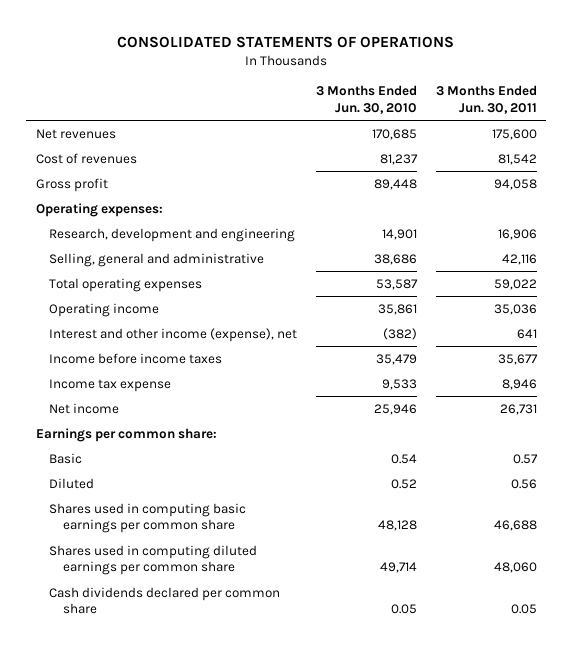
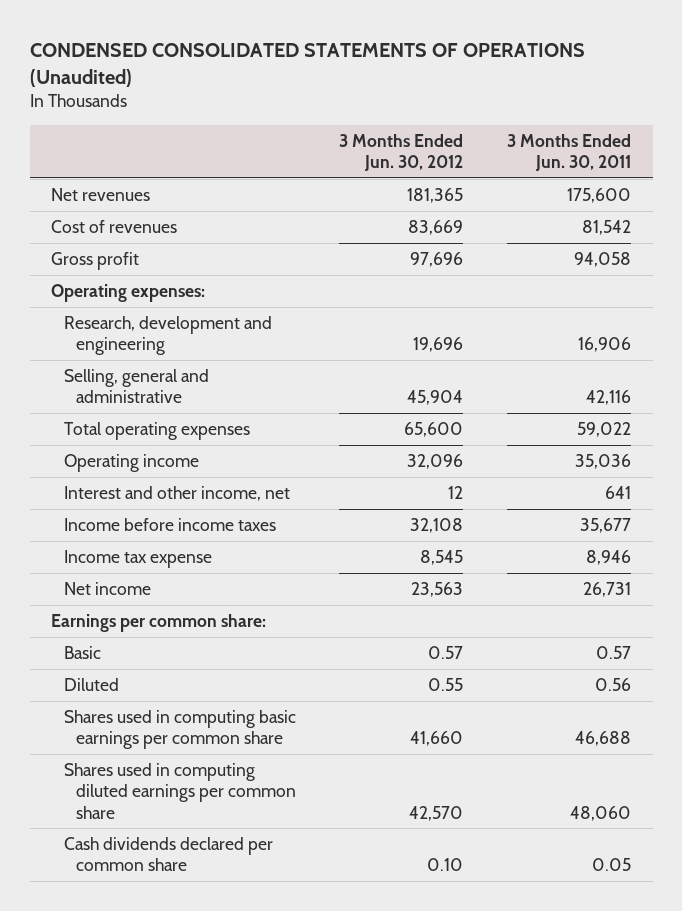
[117,35,455,48] CONSOLIDATED STATEMENTS OF OPERATIONS -> [29,42,585,87] CONDENSED CONSOLIDATED STATEMENTS OF OPERATIONS (Unaudited)
[316,85,418,114] 3 Months Ended Jun. 30, 2010 -> none
none -> [339,133,464,172] 3 Months Ended Jun. 30, 2012
[49,327,298,342] Interest and other income (expense), net -> [63,485,290,501] Interest and other income, net

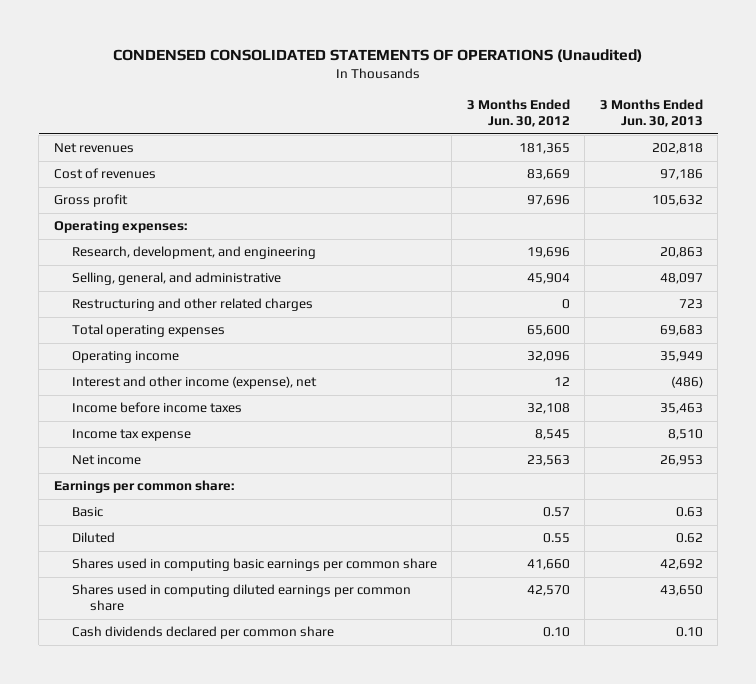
[506,133,631,172] 3 Months Ended Jun. 30, 2011 -> none
none -> [599,99,703,128] 3 Months Ended Jun. 30, 2013
[63,315,272,356] Research, development and engineering -> [71,246,316,260] Research, development, and engineering
[63,368,209,404] Selling, general and administrative -> [71,272,281,286] Selling, general, and administrative
none -> [71,298,313,312] Restructuring and other related charges
[63,485,290,501] Interest and other income, net -> [71,376,317,390] Interest and other income (expense), net

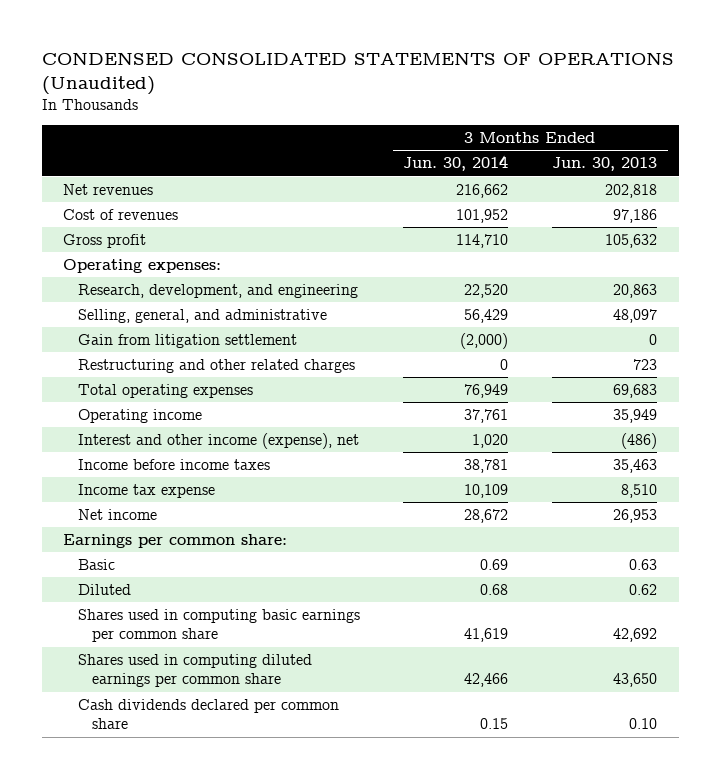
[466,99,570,128] 3 Months Ended Jun. 30, 2012 -> none
none -> [403,155,509,172] Jun. 30, 2014
none -> [77,333,297,348] Gain from litigation settlement

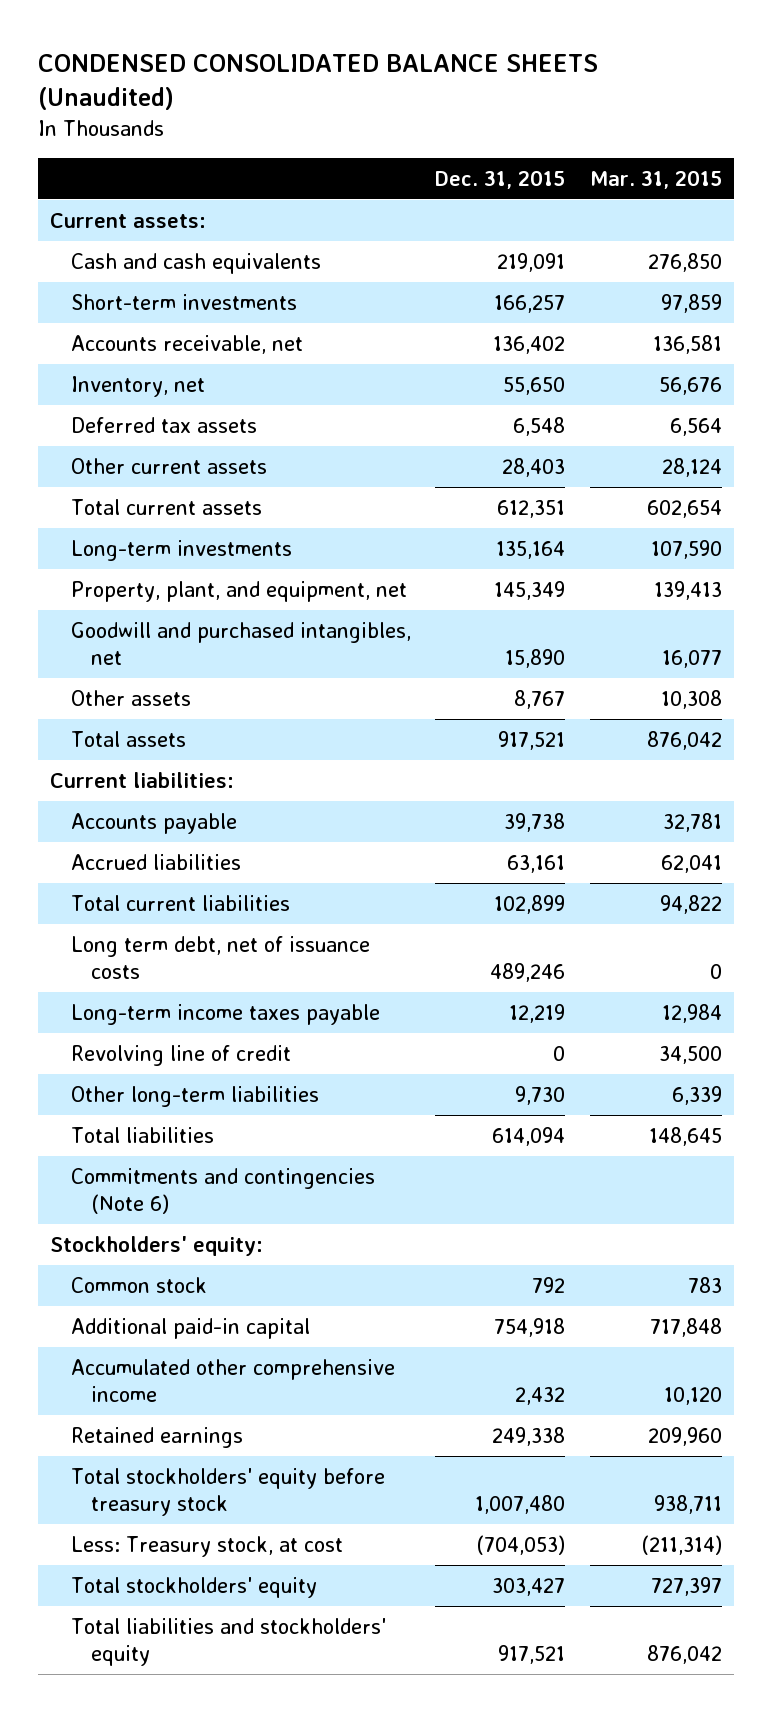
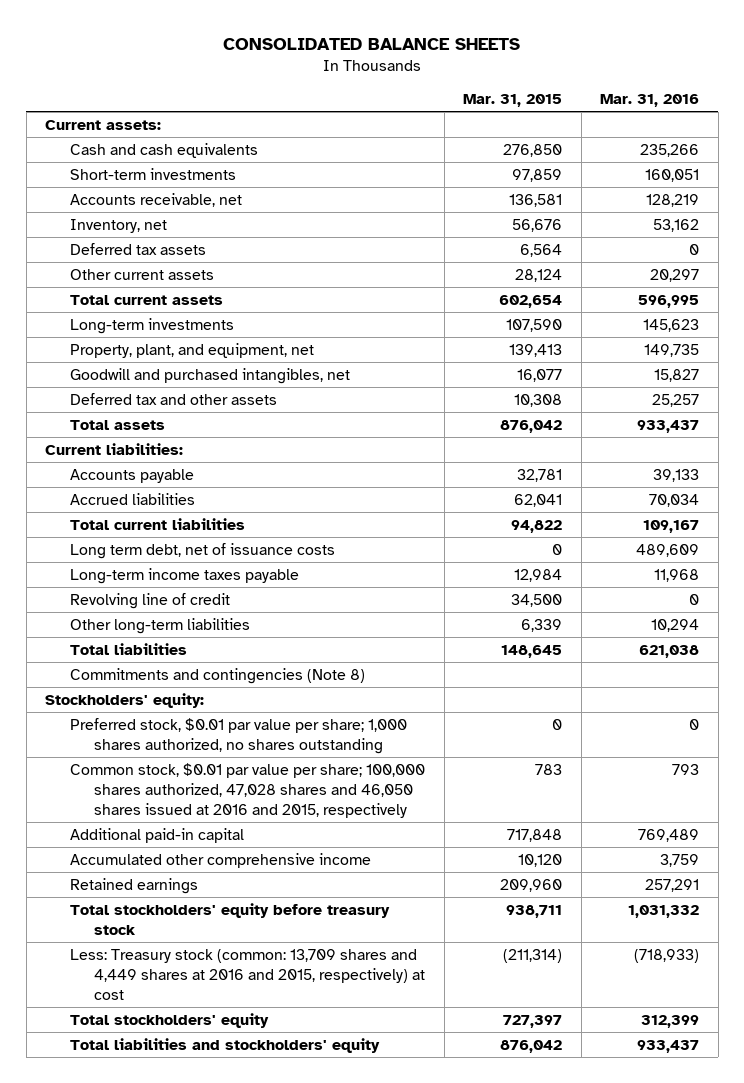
[37,54,598,111] CONDENSED CONSOLIDATED BALANCE SHEETS (Unaudited) -> [223,38,521,51] CONSOLIDATED BALANCE SHEETS
[435,169,566,189] Dec. 31, 2015 -> none
none -> [600,94,700,108] Mar. 31, 2016
[70,689,191,706] Other assets -> [69,392,277,405] Deferred tax and other assets
[70,1167,375,1214] Commitments and contingencies (Note 6) -> [69,667,365,684] Commitments and contingencies (Note 8)
none -> [69,717,407,754] Preferred stock, $0.01 par value per share; 1,000 shares authorized, no shares outstanding
[70,1276,207,1293] Common stock -> [69,762,425,818] Common stock, $0.01 par value per share; 100,000 shares authorized, 47,028 shares and 46,050 shares issued at 2016 and 2015, respectively
[70,1535,343,1557] Less: Treasury stock, at cost -> [69,948,426,1000] Less: Treasury stock (common: 13,709 shares and 4,449 shares at 2016 and 2015, respectively) at cost

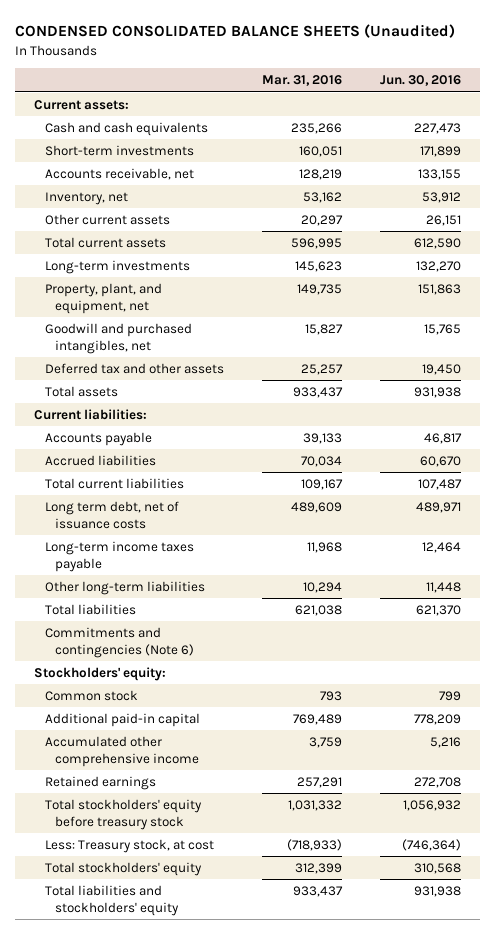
[223,38,521,51] CONSOLIDATED BALANCE SHEETS -> [15,24,456,39] CONDENSED CONSOLIDATED BALANCE SHEETS (Unaudited)
[463,94,563,108] Mar. 31, 2015 -> none
none -> [379,75,461,87] Jun. 30, 2016
[69,242,206,255] Deferred tax assets -> none
[69,592,230,609] Revolving line of credit -> none
[69,667,365,684] Commitments and contingencies (Note 8) -> [44,626,195,658] Commitments and contingencies (Note 6)
[69,717,407,754] Preferred stock, $0.01 par value per share; 1,000 shares authorized, no shares outstanding -> none
[69,762,425,818] Common stock, $0.01 par value per share; 100,000 shares authorized, 47,028 shares and 46,050 shares issued at 2016 and 2015, respectively -> [44,689,138,701] Common stock
[69,948,426,1000] Less: Treasury stock (common: 13,709 shares and 4,449 shares at 2016 and 2015, respectively) at cost -> [44,838,214,853] Less: Treasury stock, at cost

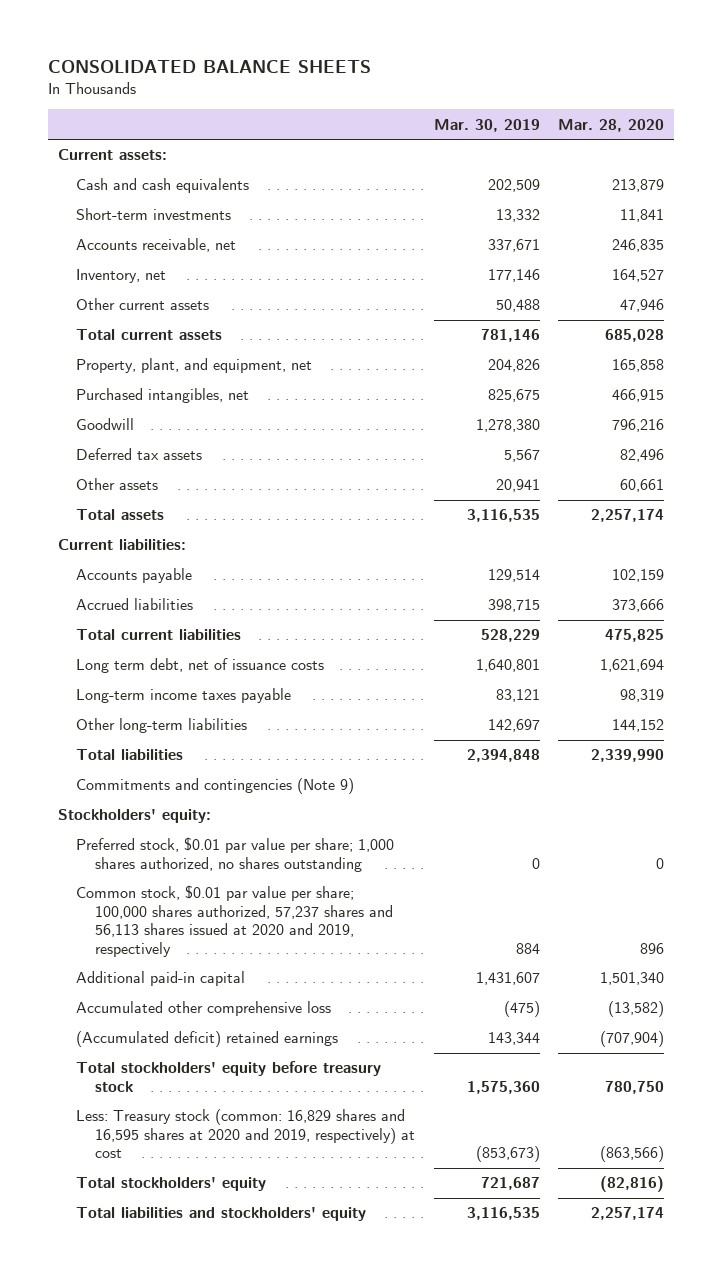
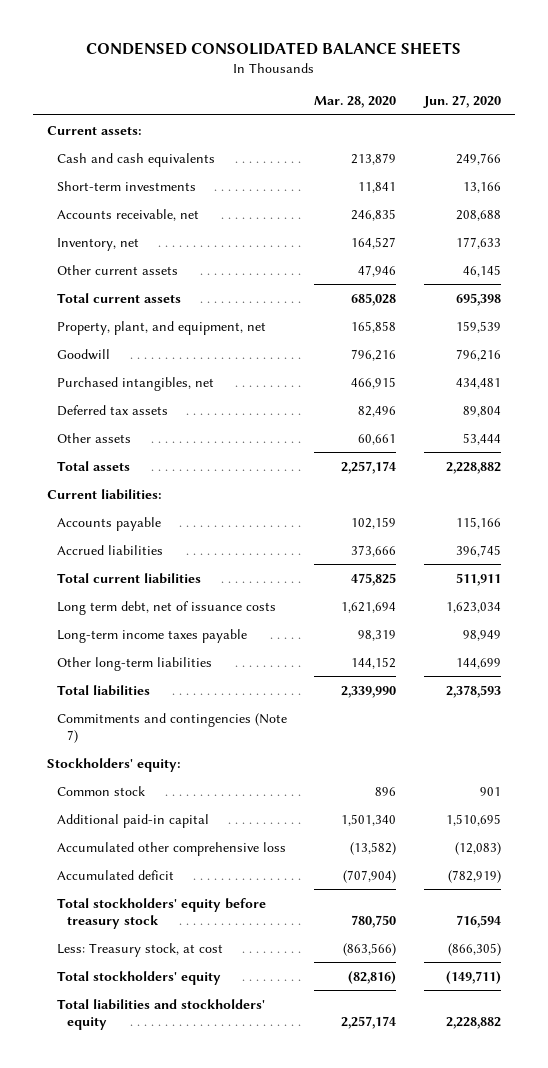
[48,59,372,73] CONSOLIDATED BALANCE SHEETS -> [85,42,461,56] CONDENSED CONSOLIDATED BALANCE SHEETS
[433,118,540,132] Mar. 30, 2019 -> none
none -> [423,95,502,109] Jun. 27, 2020
[76,388,250,404] Purchased intangibles, net -> [56,376,214,391] Purchased intangibles, net
[76,778,355,795] Commitments and contingencies (Note 9) -> [56,712,287,743] Commitments and contingencies (Note 7)
[76,837,395,872] Preferred stock, $0.01 par value per share; 1,000 shares authorized, no shares outstanding -> none
[76,885,394,957] Common stock, $0.01 par value per share; 100,000 shares authorized, 57,237 shares and 56,113 shares issued at 2020 and 2019, respectively -> [56,785,145,796] Common stock
[76,1031,339,1048] (Accumulated deficit) retained earnings -> [56,869,174,880] Accumulated deficit
[76,1109,416,1159] Less: Treasury stock (common: 16,829 shares and 16,595 shares at 2020 and 2019, respectively) at cost -> [56,942,223,957] Less: Treasury stock, at cost

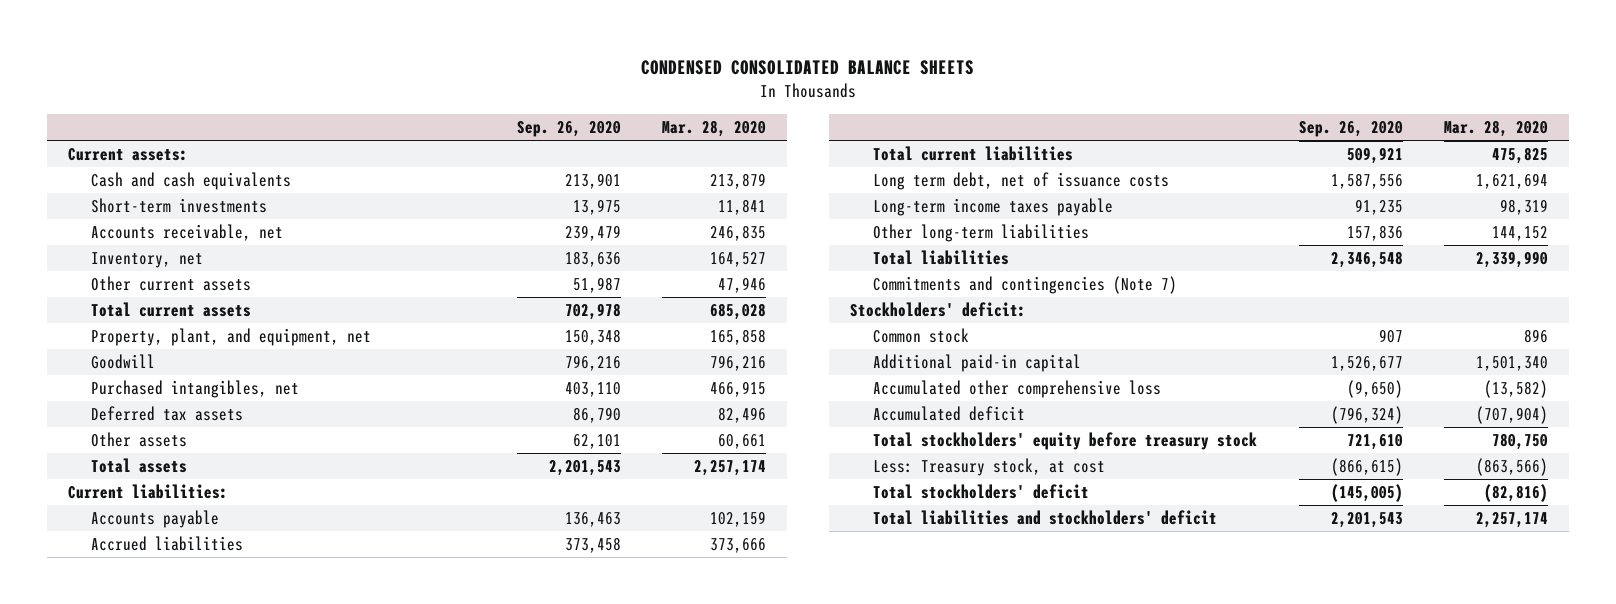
[423,95,502,109] Jun. 27, 2020 -> none
none -> [516,121,621,138] Sep. 26, 2020
[46,757,181,772] Stockholders' equity: -> [850,302,1027,318] Stockholders' deficit:
[56,970,221,985] Total stockholders' equity -> [873,484,1090,500] Total stockholders' deficit
[56,998,265,1030] Total liabilities and stockholders' equity -> [873,510,1218,526] Total liabilities and stockholders' deficit

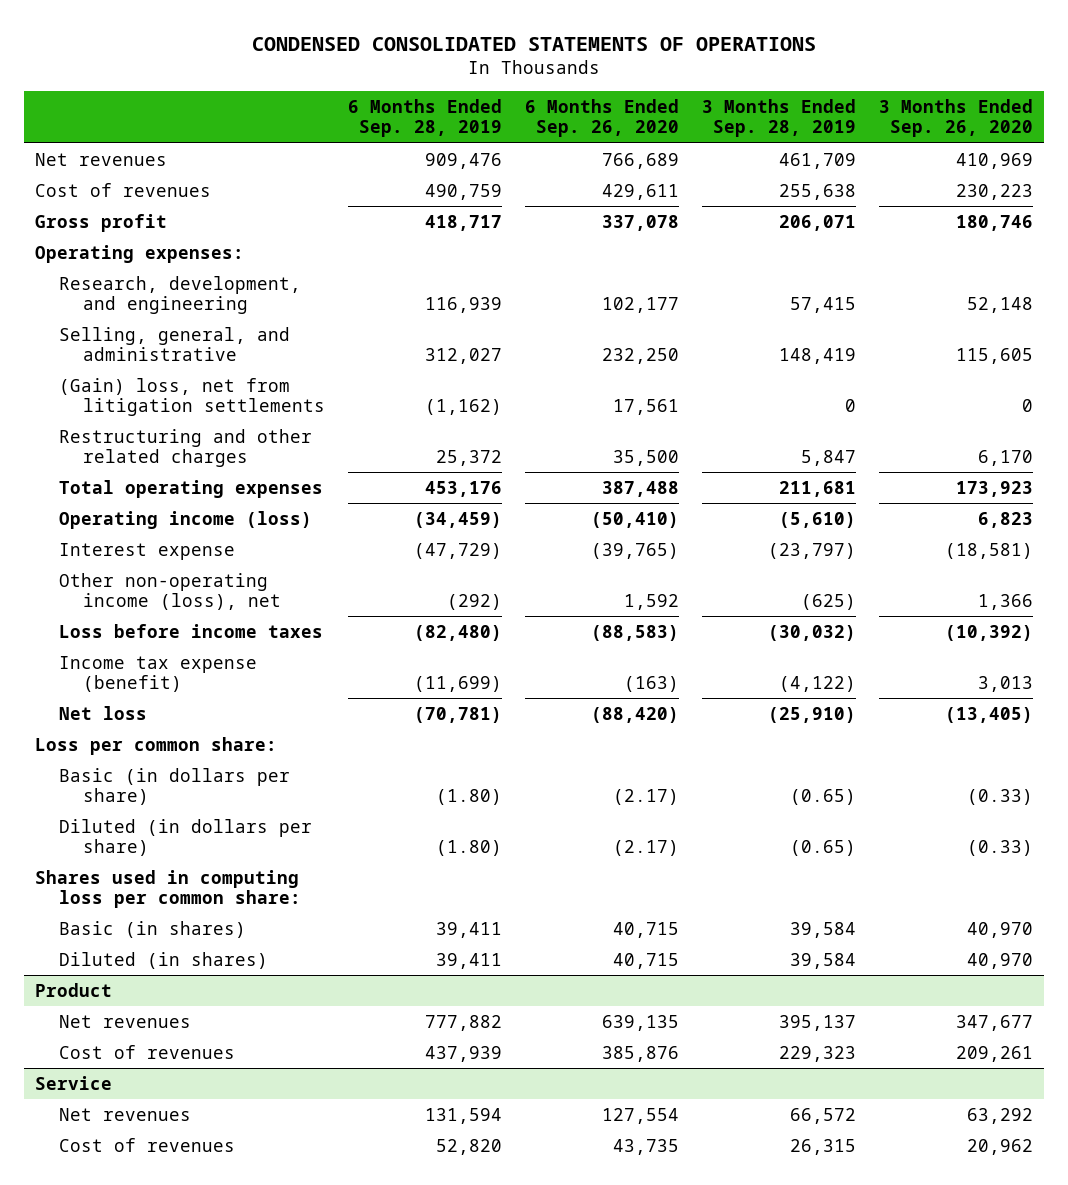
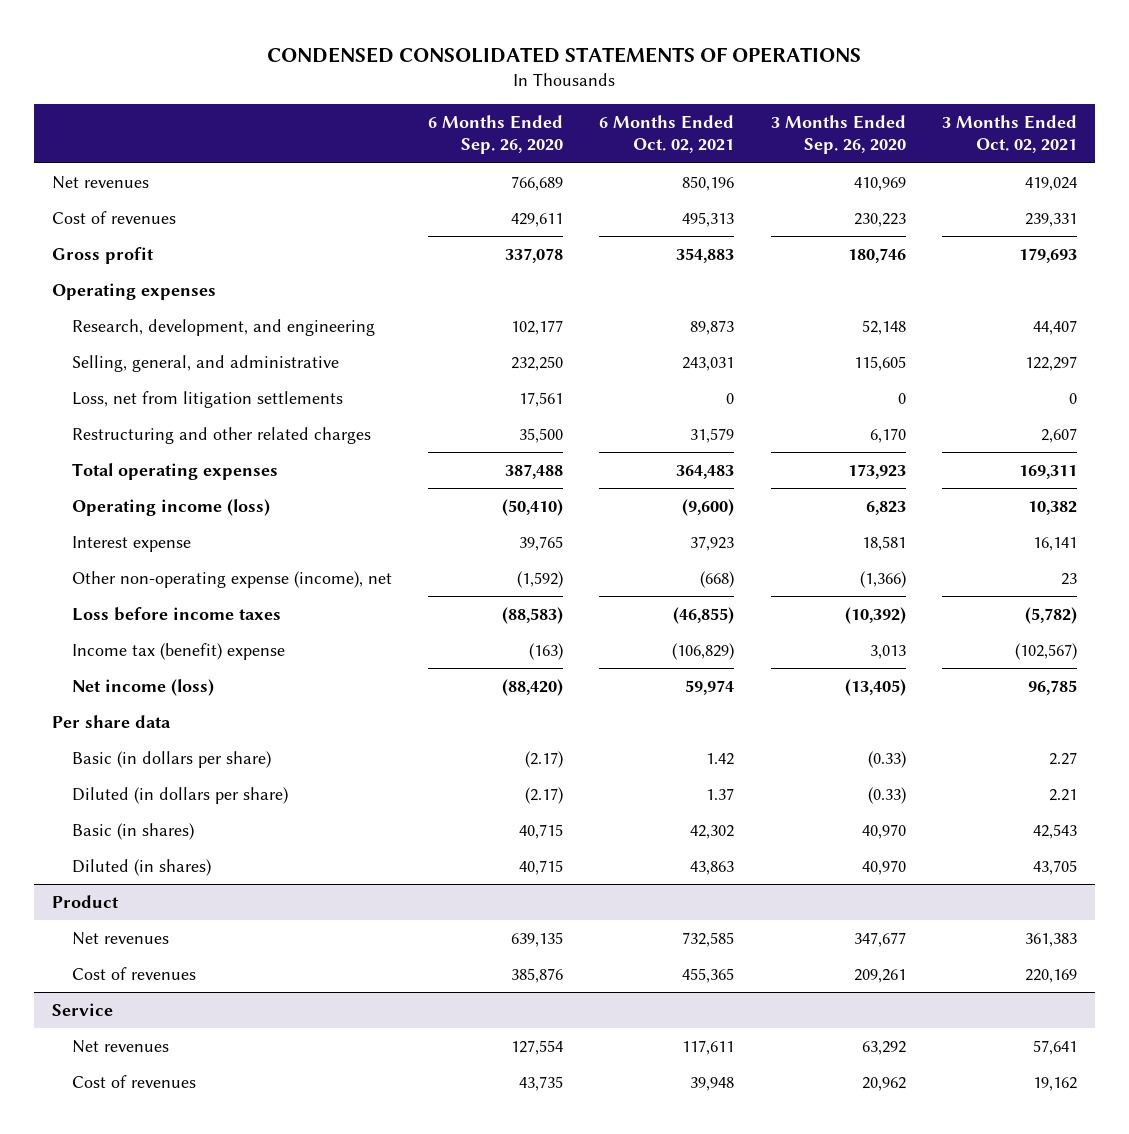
[347,99,502,138] 6 Months Ended Sep. 28, 2019 -> none
[701,99,856,138] 3 Months Ended Sep. 28, 2019 -> none
none -> [599,114,735,154] 6 Months Ended Oct. 02, 2021
none -> [941,114,1077,154] 3 Months Ended Oct. 02, 2021
[35,244,245,263] Operating expenses: -> [52,282,217,300] Operating expenses
[58,377,325,417] (Gain) loss, net from litigation settlements -> [72,390,344,408] Loss, net from litigation settlements
[590,542,679,559] (39,765) -> [519,535,564,551] 39,765
[944,542,1033,559] (18,581) -> [861,535,906,551] 18,581
[58,572,281,611] Other non-operating income (loss), net -> [72,570,393,588] Other non-operating expense (income), net
[623,594,679,611] 1,592 -> [517,570,564,588] (1,592)
[977,594,1033,611] 1,366 -> [859,570,906,588] (1,366)
[58,655,257,693] Income tax expense (benefit) -> [72,642,286,660] Income tax (benefit) expense
[58,705,147,720] Net loss -> [72,678,215,696] Net income (loss)
[35,736,278,755] Loss per common share: -> [52,714,172,728] Per share data
[35,869,301,909] Shares used in computing loss per common share: -> none

